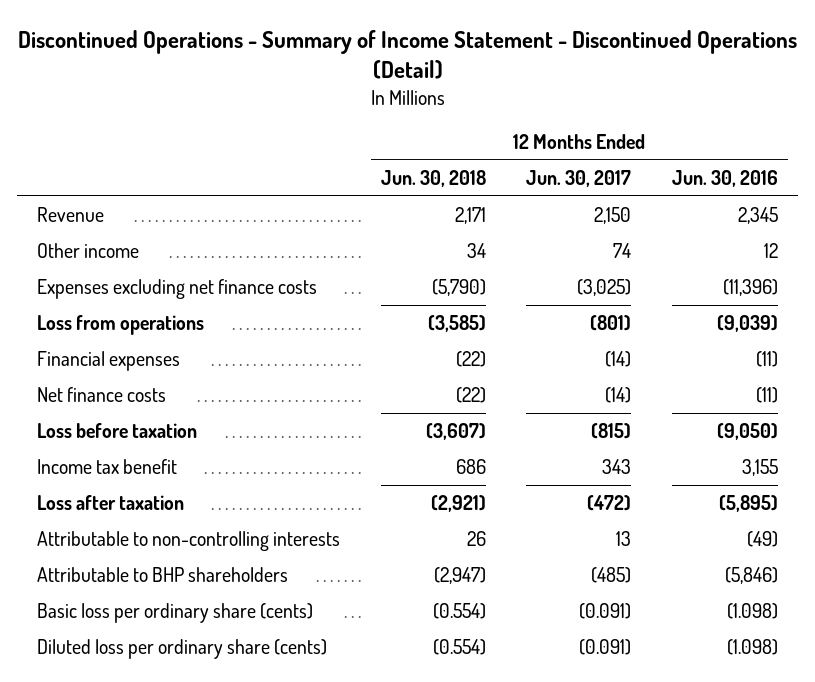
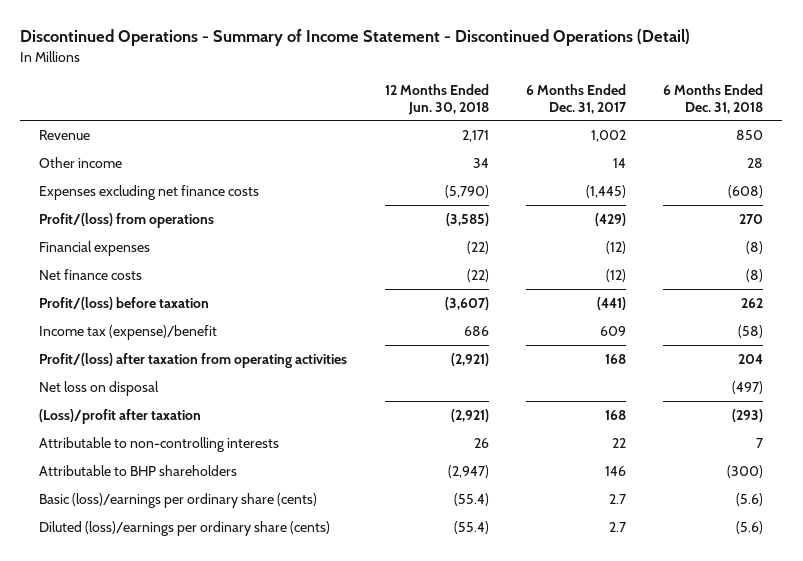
[526,170,632,188] Jun. 30, 2017 -> none
[672,170,779,188] Jun. 30, 2016 -> none
none -> [525,83,627,114] 6 Months Ended Dec. 31, 2017
none -> [663,83,764,114] 6 Months Ended Dec. 31, 2018
[37,315,205,336] Loss from operations -> [39,212,215,228] Profit/(loss) from operations
[37,423,198,439] Loss before taxation -> [39,296,210,310] Profit/(loss) before taxation
[37,459,178,475] Income tax benefit -> [39,324,218,340] Income tax (expense)/benefit
none -> [39,352,348,368] Profit/(loss) after taxation from operating activities
none -> [39,380,160,396] Net loss on disposal
[37,495,185,511] Loss after taxation -> [39,408,202,424] (Loss)/profit after taxation
[37,603,314,624] Basic loss per ordinary share (cents) -> [39,492,318,508] Basic (loss)/earnings per ordinary share (cents)
[432,603,486,620] (0.554) -> [453,492,489,506] (55.4)
[37,639,328,660] Diluted loss per ordinary share (cents) -> [39,520,331,536] Diluted (loss)/earnings per ordinary share (cents)
[432,639,486,656] (0.554) -> [453,520,489,534] (55.4)

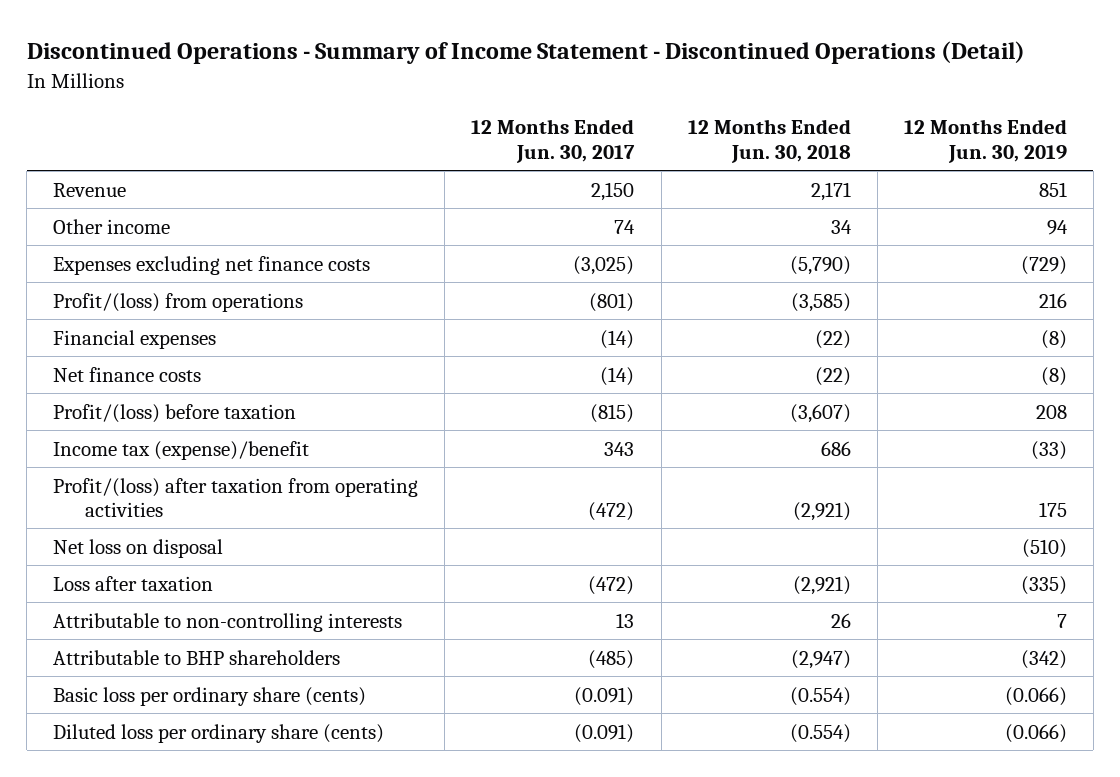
[525,83,627,114] 6 Months Ended Dec. 31, 2017 -> none
[663,83,764,114] 6 Months Ended Dec. 31, 2018 -> none
none -> [471,119,636,163] 12 Months Ended Jun. 30, 2017
none -> [903,119,1067,163] 12 Months Ended Jun. 30, 2019
[39,408,202,424] (Loss)/profit after taxation -> [53,575,214,591] Loss after taxation
[39,492,318,508] Basic (loss)/earnings per ordinary share (cents) -> [53,686,367,706] Basic loss per ordinary share (cents)
[453,492,489,506] (55.4) -> [789,686,851,706] (0.554)
[39,520,331,536] Diluted (loss)/earnings per ordinary share (cents) -> [53,723,385,743] Diluted loss per ordinary share (cents)
[453,520,489,534] (55.4) -> [789,723,851,743] (0.554)

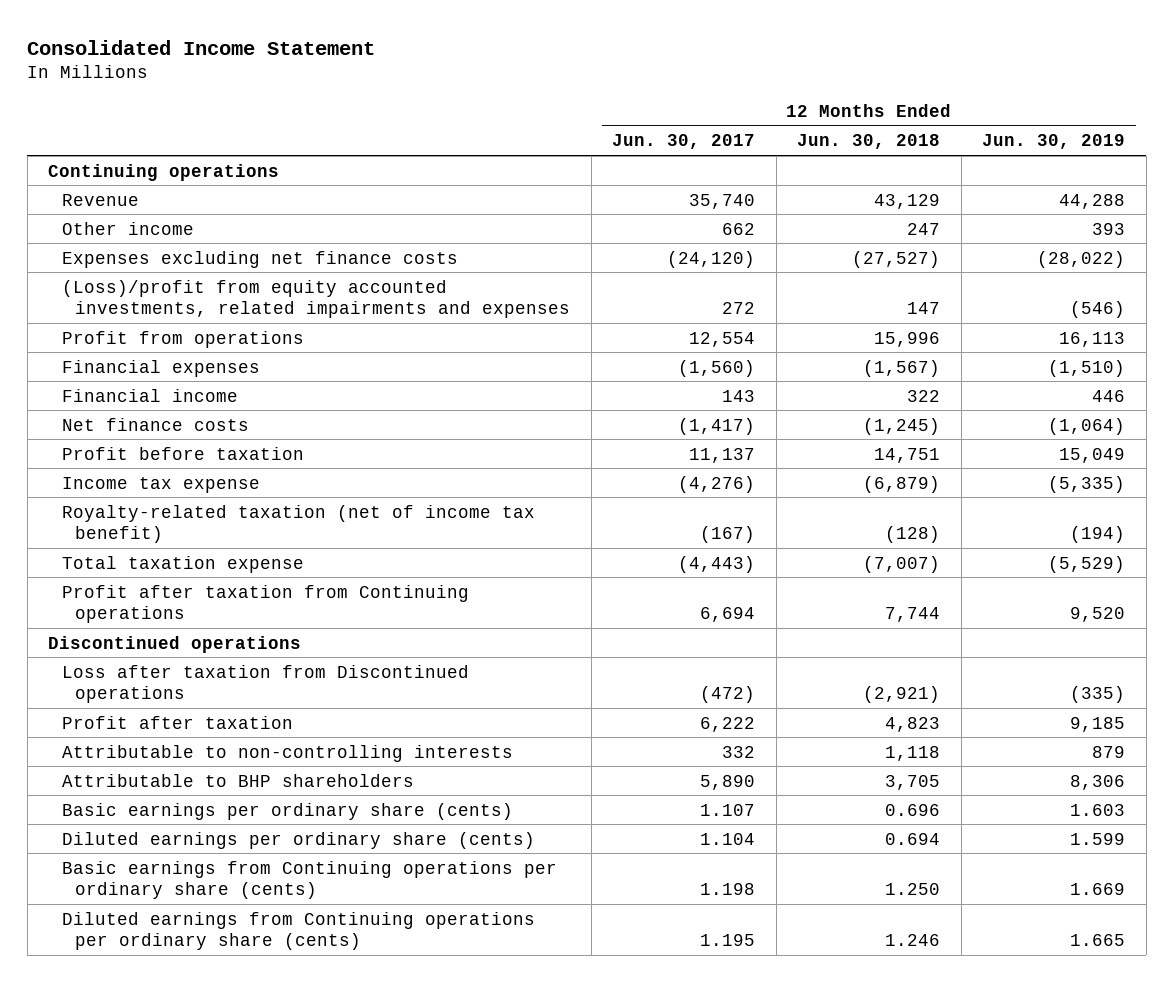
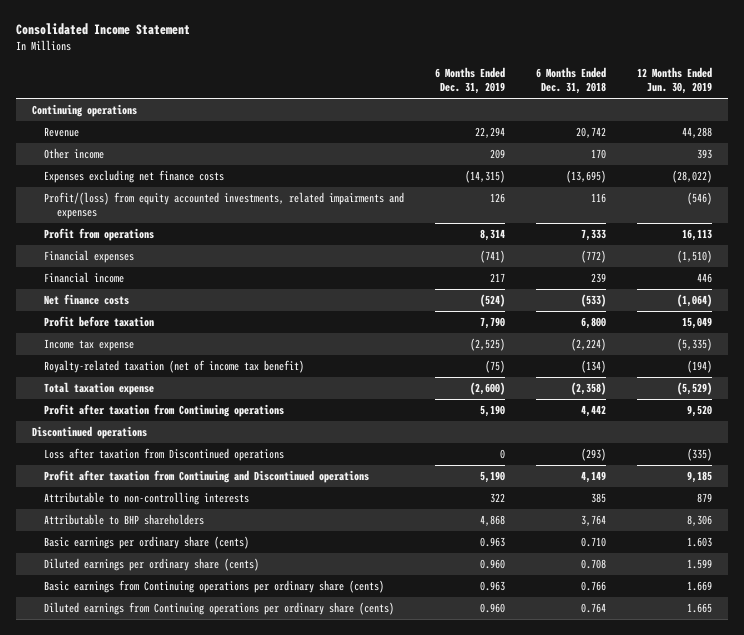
[612,134,756,150] Jun. 30, 2017 -> none
[797,134,941,150] Jun. 30, 2018 -> none
none -> [435,67,506,95] 6 Months Ended Dec. 31, 2019
none -> [536,67,607,95] 6 Months Ended Dec. 31, 2018
[61,279,571,319] (Loss)/profit from equity accounted investments, related impairments and expenses -> [44,192,405,220] Profit/(loss) from equity accounted investments, related impairments and expenses
[61,715,293,729] Profit after taxation -> [44,470,370,484] Profit after taxation from Continuing and Discontinued operations

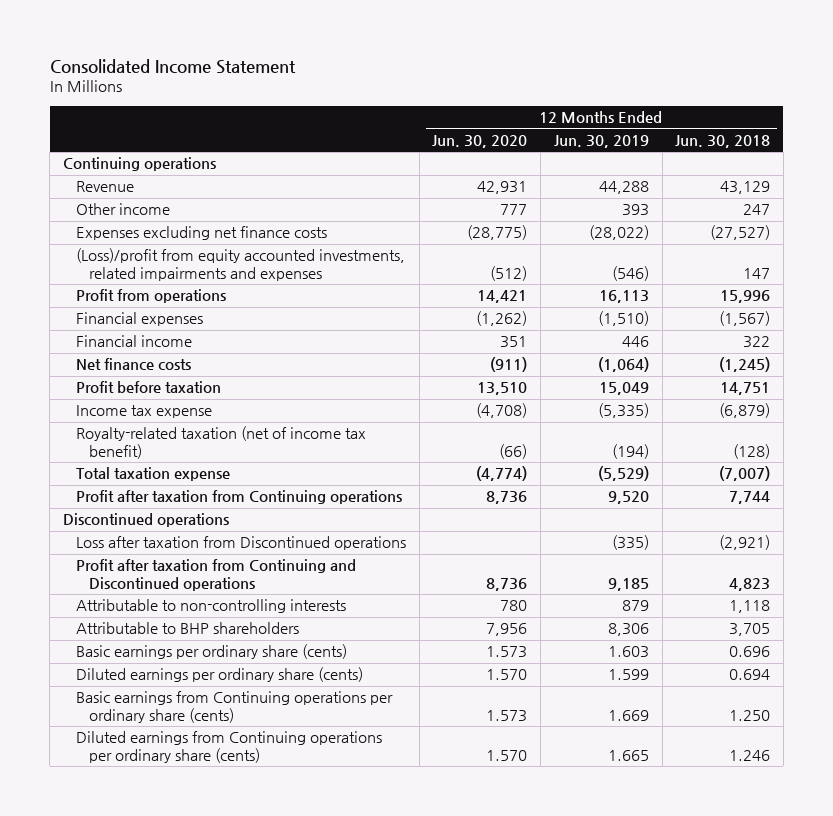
[435,67,506,95] 6 Months Ended Dec. 31, 2019 -> none
[536,67,607,95] 6 Months Ended Dec. 31, 2018 -> none
none -> [432,134,528,148] Jun. 30, 2020
none -> [675,134,771,148] Jun. 30, 2018
[44,192,405,220] Profit/(loss) from equity accounted investments, related impairments and expenses -> [76,248,406,281] (Loss)/profit from equity accounted investments, related impairments and expenses

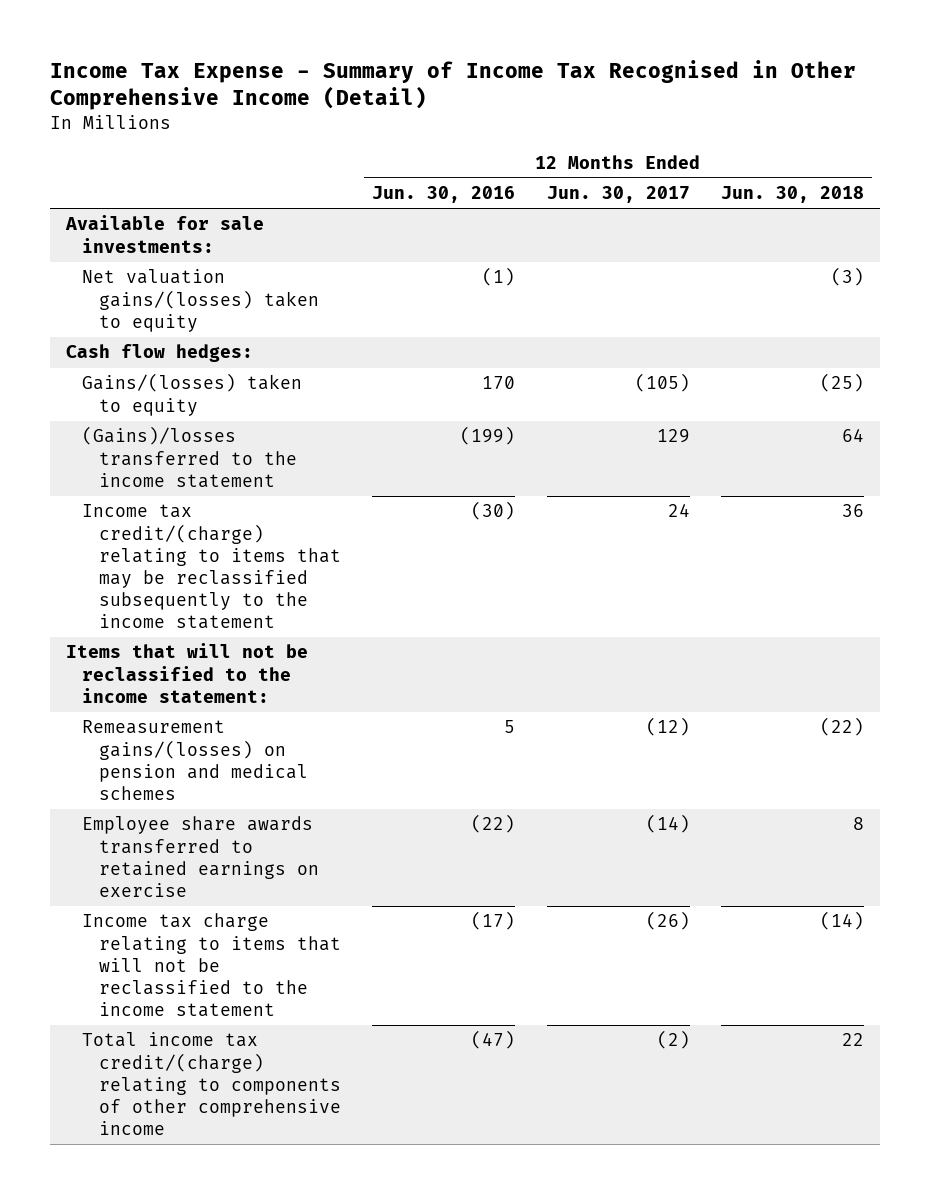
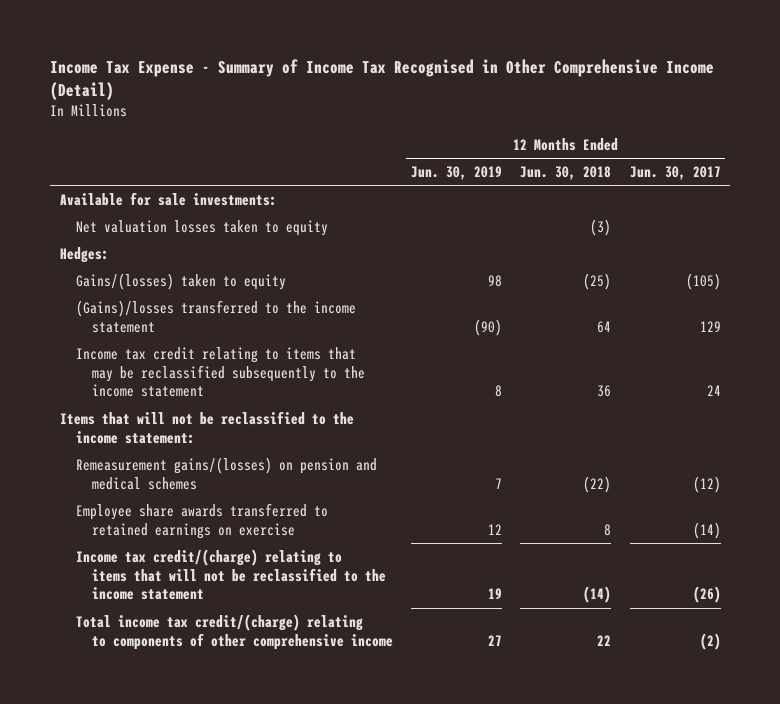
[372,186,516,204] Jun. 30, 2016 -> none
none -> [411,165,503,180] Jun. 30, 2019
[82,269,319,332] Net valuation gains/(losses) taken to equity -> [75,219,328,236] Net valuation losses taken to equity
[66,344,254,363] Cash flow hedges: -> [59,246,109,263] Hedges:
[82,504,341,630] Income tax credit/(charge) relating to items that may be reclassified subsequently to the income statement -> [75,346,365,398] Income tax credit relating to items that may be reclassified subsequently to the income statement
[82,913,341,1018] Income tax charge relating to items that will not be reclassified to the income statement -> [75,548,386,601] Income tax credit/(charge) relating to items that will not be reclassified to the income statement

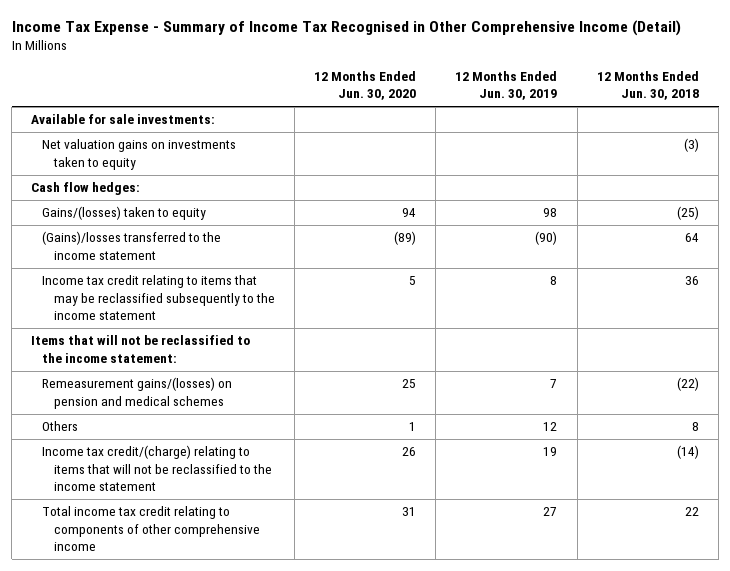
[629,165,721,180] Jun. 30, 2017 -> none
none -> [314,70,417,101] 12 Months Ended Jun. 30, 2020
[75,219,328,236] Net valuation losses taken to equity -> [42,139,237,170] Net valuation gains on investments taken to equity
[59,246,109,263] Hedges: -> [31,182,141,196] Cash flow hedges:
[75,502,328,539] Employee share awards transferred to retained earnings on exercise -> [42,421,79,432] Others
[75,613,393,650] Total income tax credit/(charge) relating to components of other comprehensive income -> [42,506,260,551] Total income tax credit relating to components of other comprehensive income

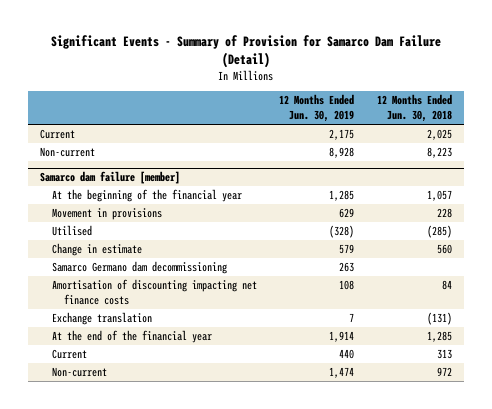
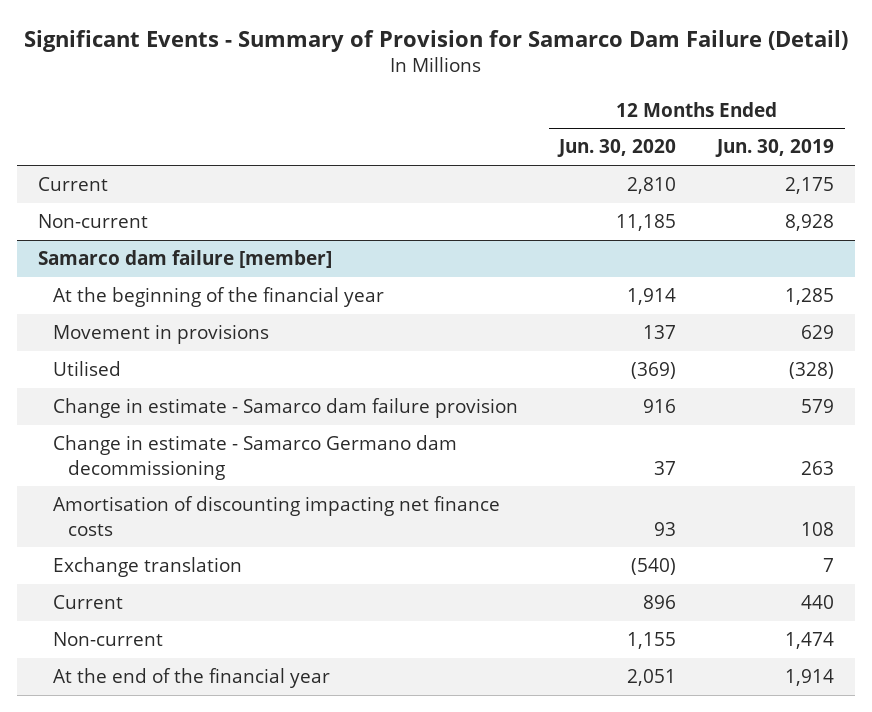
[377,94,453,122] 12 Months Ended Jun. 30, 2018 -> none
none -> [557,139,677,158] Jun. 30, 2020
[51,243,142,257] Change in estimate -> [52,398,518,419] Change in estimate - Samarco dam failure provision
[51,261,227,275] Samarco Germano dam decommissioning -> [52,435,457,480] Change in estimate - Samarco Germano dam decommissioning
[51,330,212,344] At the end of the financial year -> [52,668,330,689] At the end of the financial year

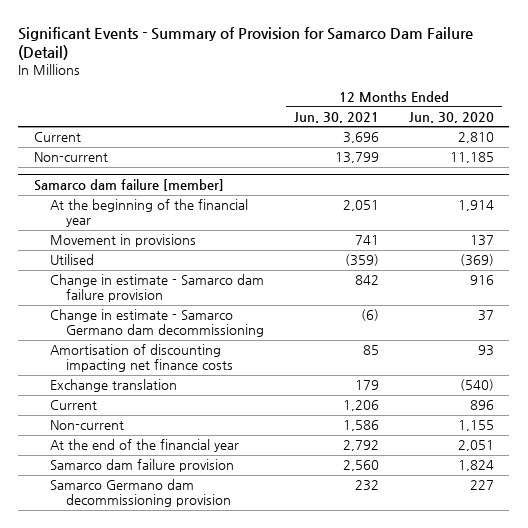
[715,139,835,158] Jun. 30, 2019 -> none
none -> [293,111,379,123] Jun. 30, 2021
none -> [49,459,234,473] Samarco dam failure provision
none -> [49,479,231,508] Samarco Germano dam decommissioning provision

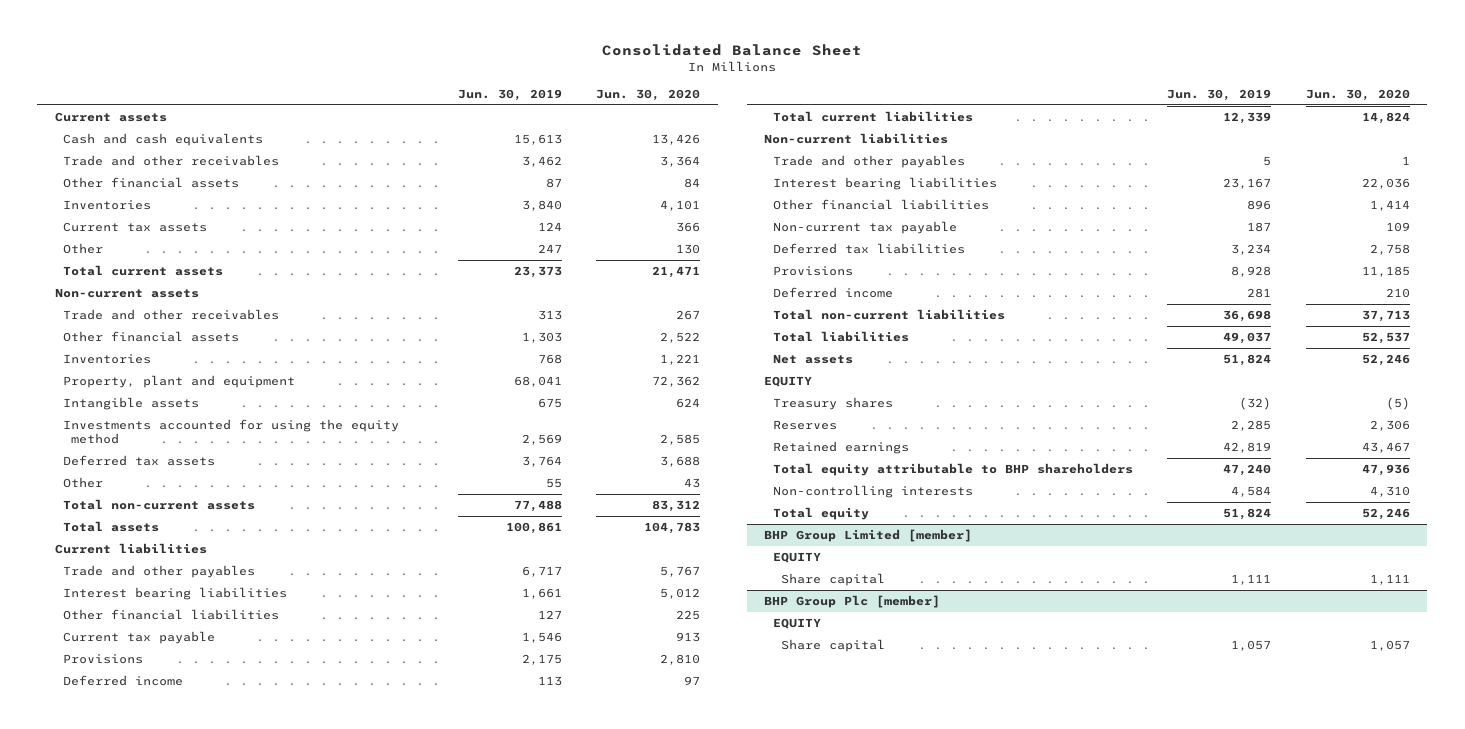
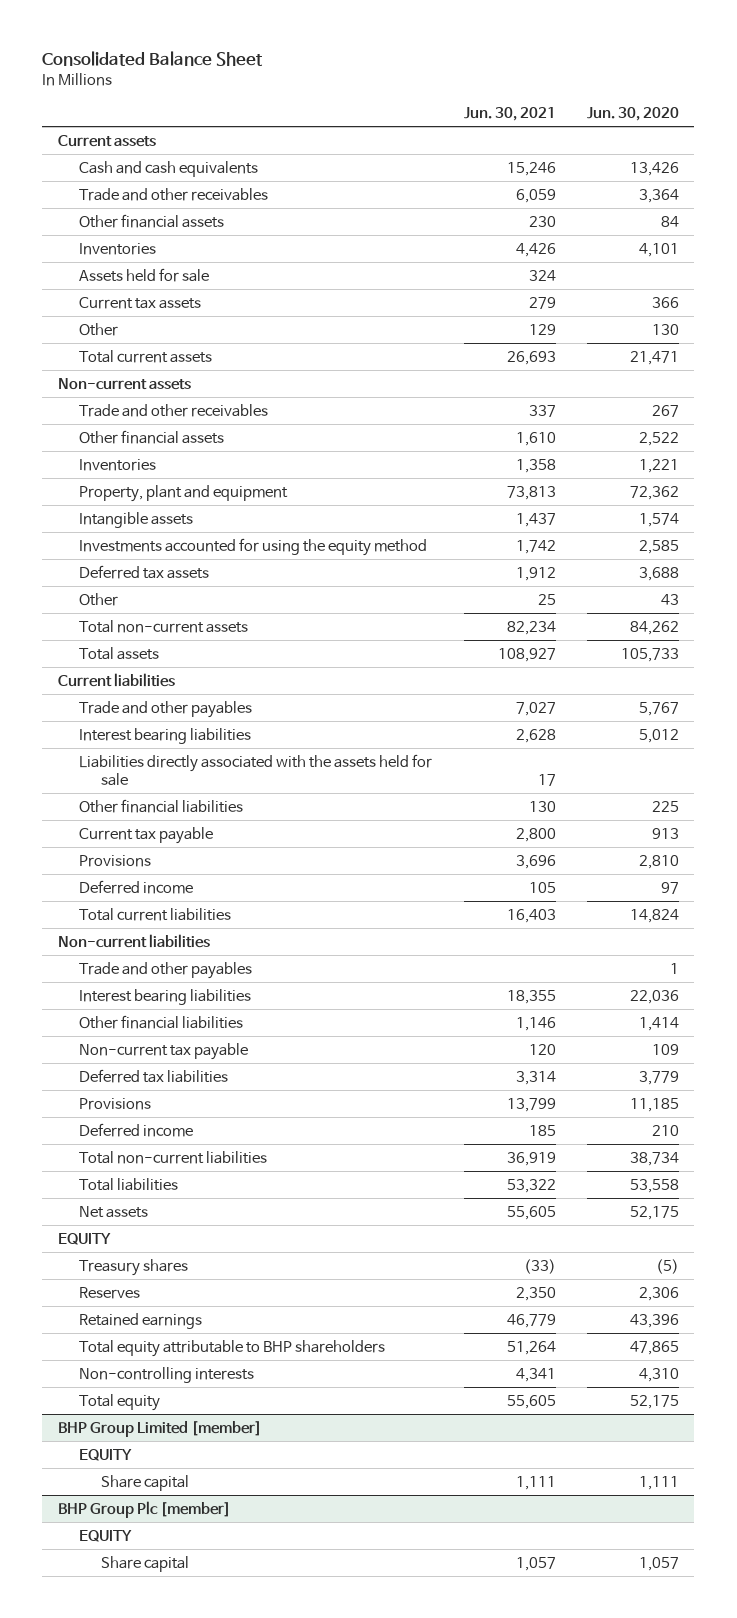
[457,89,562,102] Jun. 30, 2019 -> none
none -> [463,107,556,122] Jun. 30, 2021
none -> [79,267,210,282] Assets held for sale
[676,398,701,409] 624 -> [638,512,679,527] 1,574
[652,500,701,513] 83,312 -> [629,620,679,635] 84,262
[644,522,701,535] 104,783 -> [620,647,679,662] 105,733
none -> [79,753,433,787] Liabilities directly associated with the assets held for sale
[1370,244,1411,256] 2,758 -> [638,1070,679,1085] 3,779
[1362,310,1411,323] 37,713 -> [629,1151,679,1166] 38,734
[1362,332,1411,345] 52,537 -> [629,1178,679,1193] 53,558
[1362,354,1411,367] 52,246 -> [629,1205,679,1220] 52,175
[1362,442,1411,454] 43,467 -> [629,1313,679,1328] 43,396
[1362,464,1411,477] 47,936 -> [629,1340,679,1355] 47,865
[1362,508,1411,521] 52,246 -> [629,1394,679,1409] 52,175

